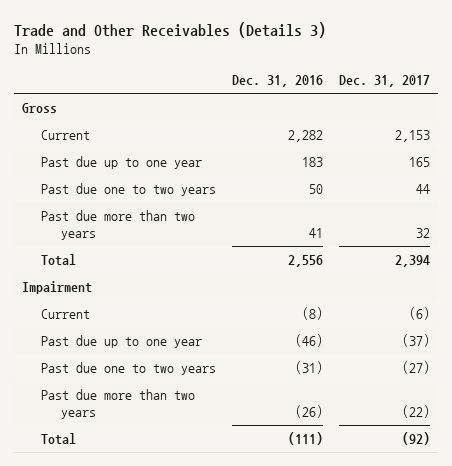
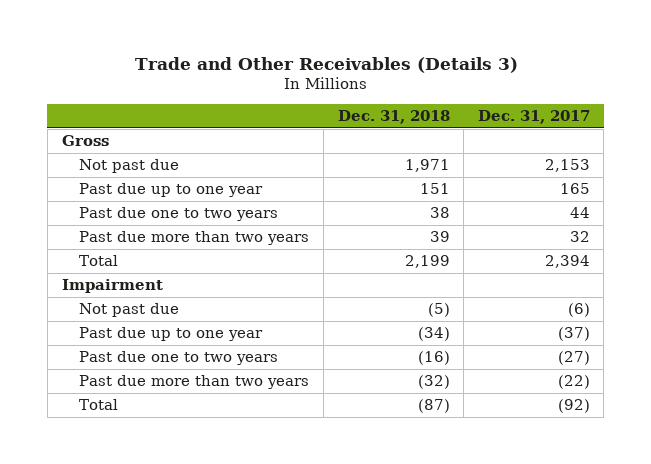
[232,75,324,88] Dec. 31, 2016 -> none
none -> [337,110,450,125] Dec. 31, 2018
[41,129,91,140] Current -> [79,159,180,174] Not past due
[41,308,91,319] Current -> [79,303,180,318] Not past due

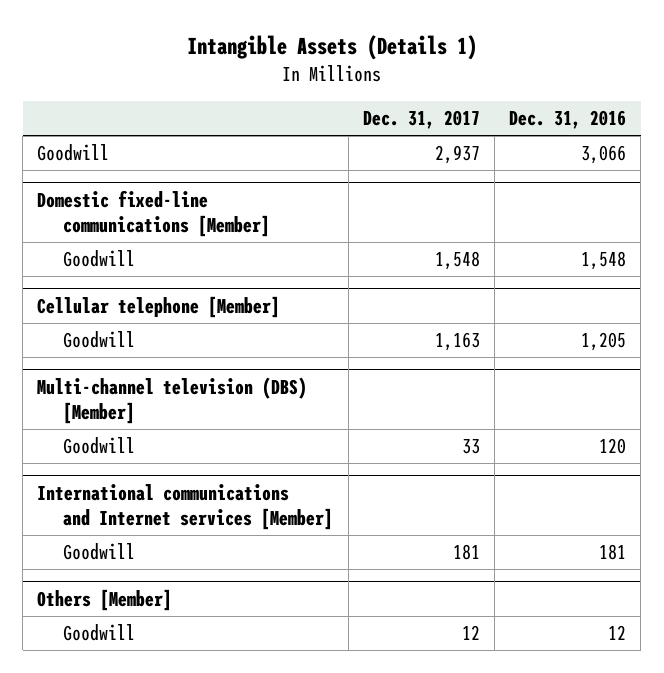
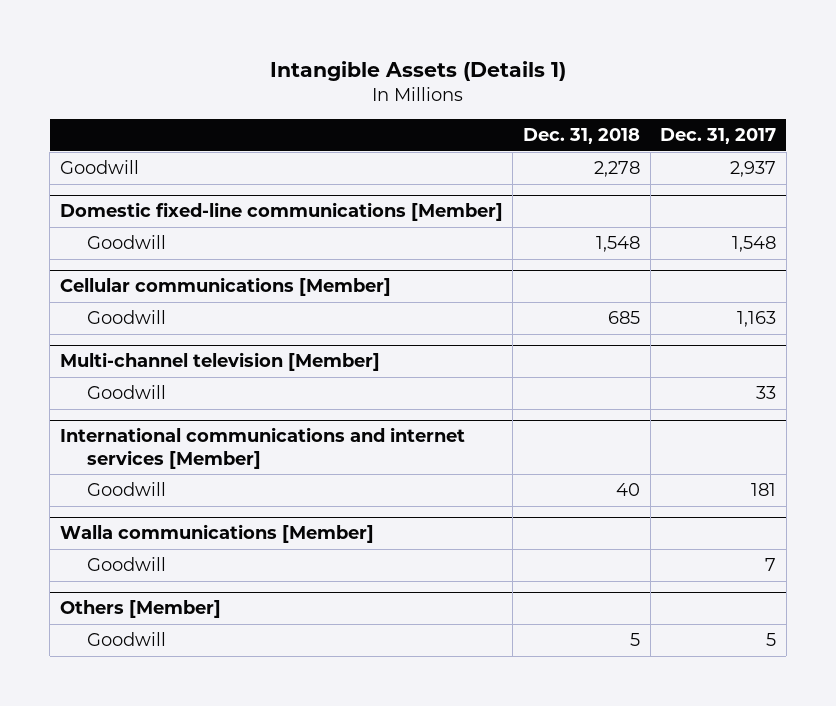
[509,110,627,130] Dec. 31, 2016 -> none
none -> [523,128,641,145] Dec. 31, 2018
[37,295,281,318] Cellular telephone [Member] -> [59,277,391,297] Cellular communications [Member]
[37,376,308,425] Multi-channel television (DBS) [Member] -> [59,352,380,372] Multi-channel television [Member]
[37,483,334,531] International communications and Internet services [Member] -> [59,427,465,469] International communications and internet services [Member]
none -> [59,524,374,544] Walla communications [Member]
none -> [87,557,167,572] Goodwill
[461,625,480,641] 12 -> [766,633,777,647] 5

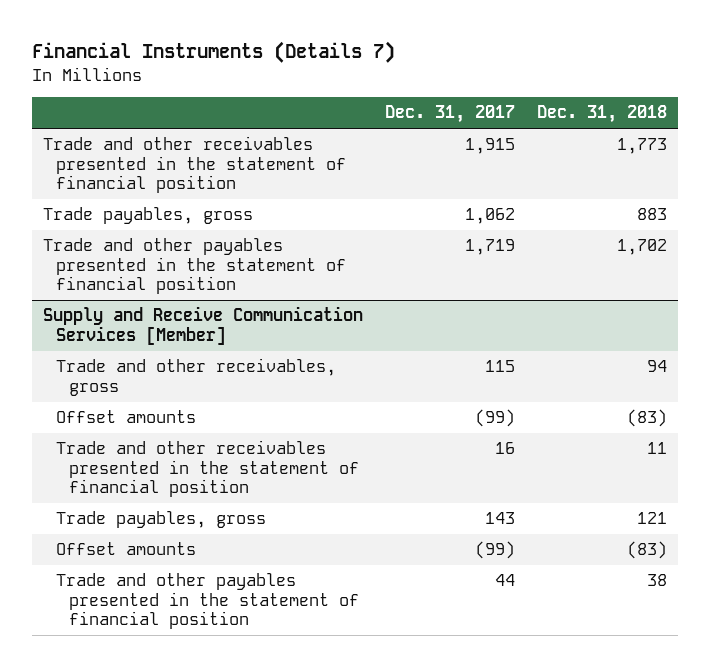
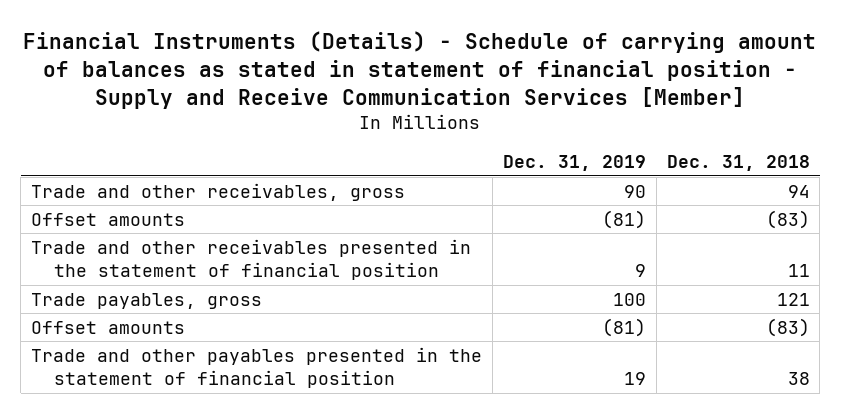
[32,41,396,64] Financial Instruments (Details 7) -> [23,30,817,109] Financial Instruments (Details) - Schedule of carrying amount of balances as stated in statement of financial position - Supply and Receive Communication Services [Member]
[385,105,516,124] Dec. 31, 2017 -> none
none -> [502,155,646,172] Dec. 31, 2019
[43,136,347,194] Trade and other receivables presented in the statement of financial position -> none
[43,207,254,225] Trade payables, gross -> none
[43,238,347,295] Trade and other payables presented in the statement of financial position -> none
[43,306,364,345] Supply and Receive Communication Services [Member] -> none

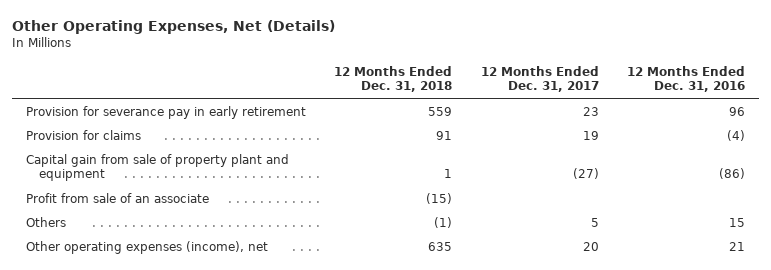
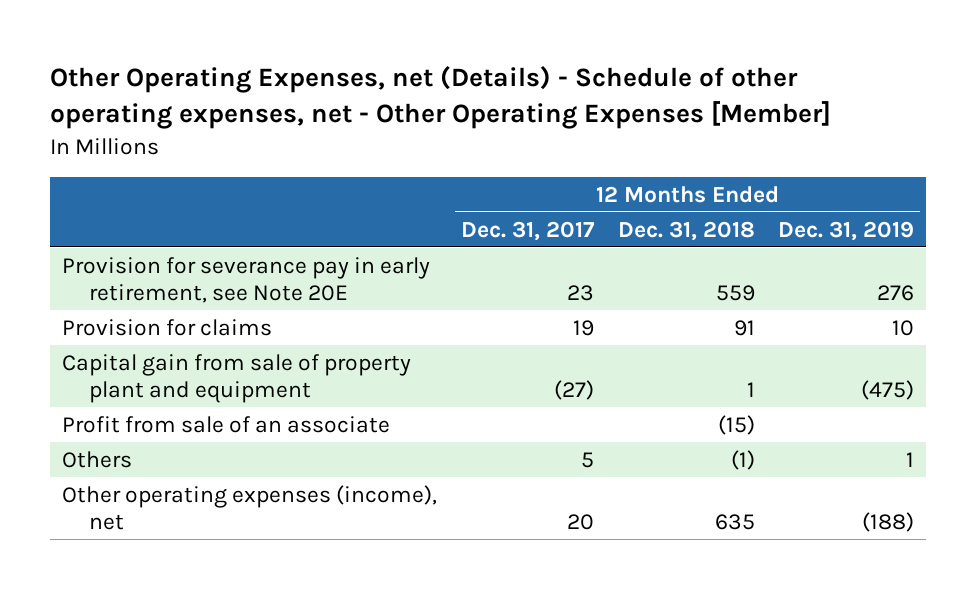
[11,19,335,34] Other Operating Expenses, Net (Details) -> [50,66,832,130] Other Operating Expenses, net (Details) - Schedule of other operating expenses, net - Other Operating Expenses [Member]
[626,65,745,93] 12 Months Ended Dec. 31, 2016 -> none
none -> [778,220,915,241] Dec. 31, 2019
[26,105,307,119] Provision for severance pay in early retirement -> [62,256,431,304] Provision for severance pay in early retirement, see Note 20E

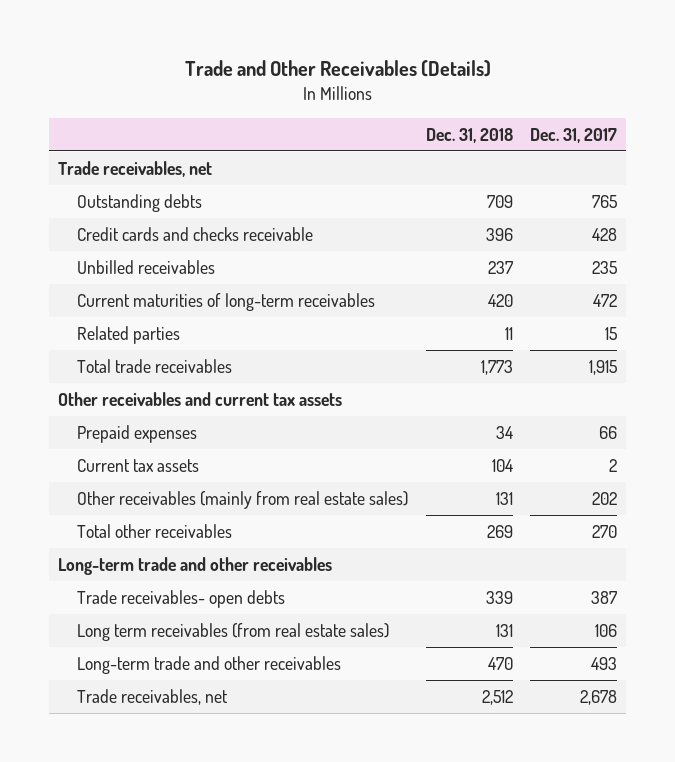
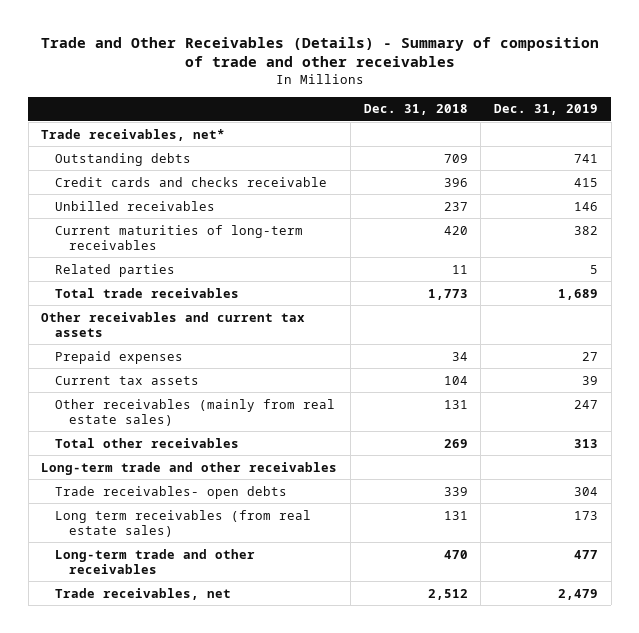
[184,60,491,78] Trade and Other Receivables (Details) -> [40,36,599,68] Trade and Other Receivables (Details) - Summary of composition of trade and other receivables
[530,127,618,143] Dec. 31, 2017 -> none
none -> [493,104,598,116] Dec. 31, 2019
[57,161,212,178] Trade receivables, net -> [41,128,226,141] Trade receivables, net*

